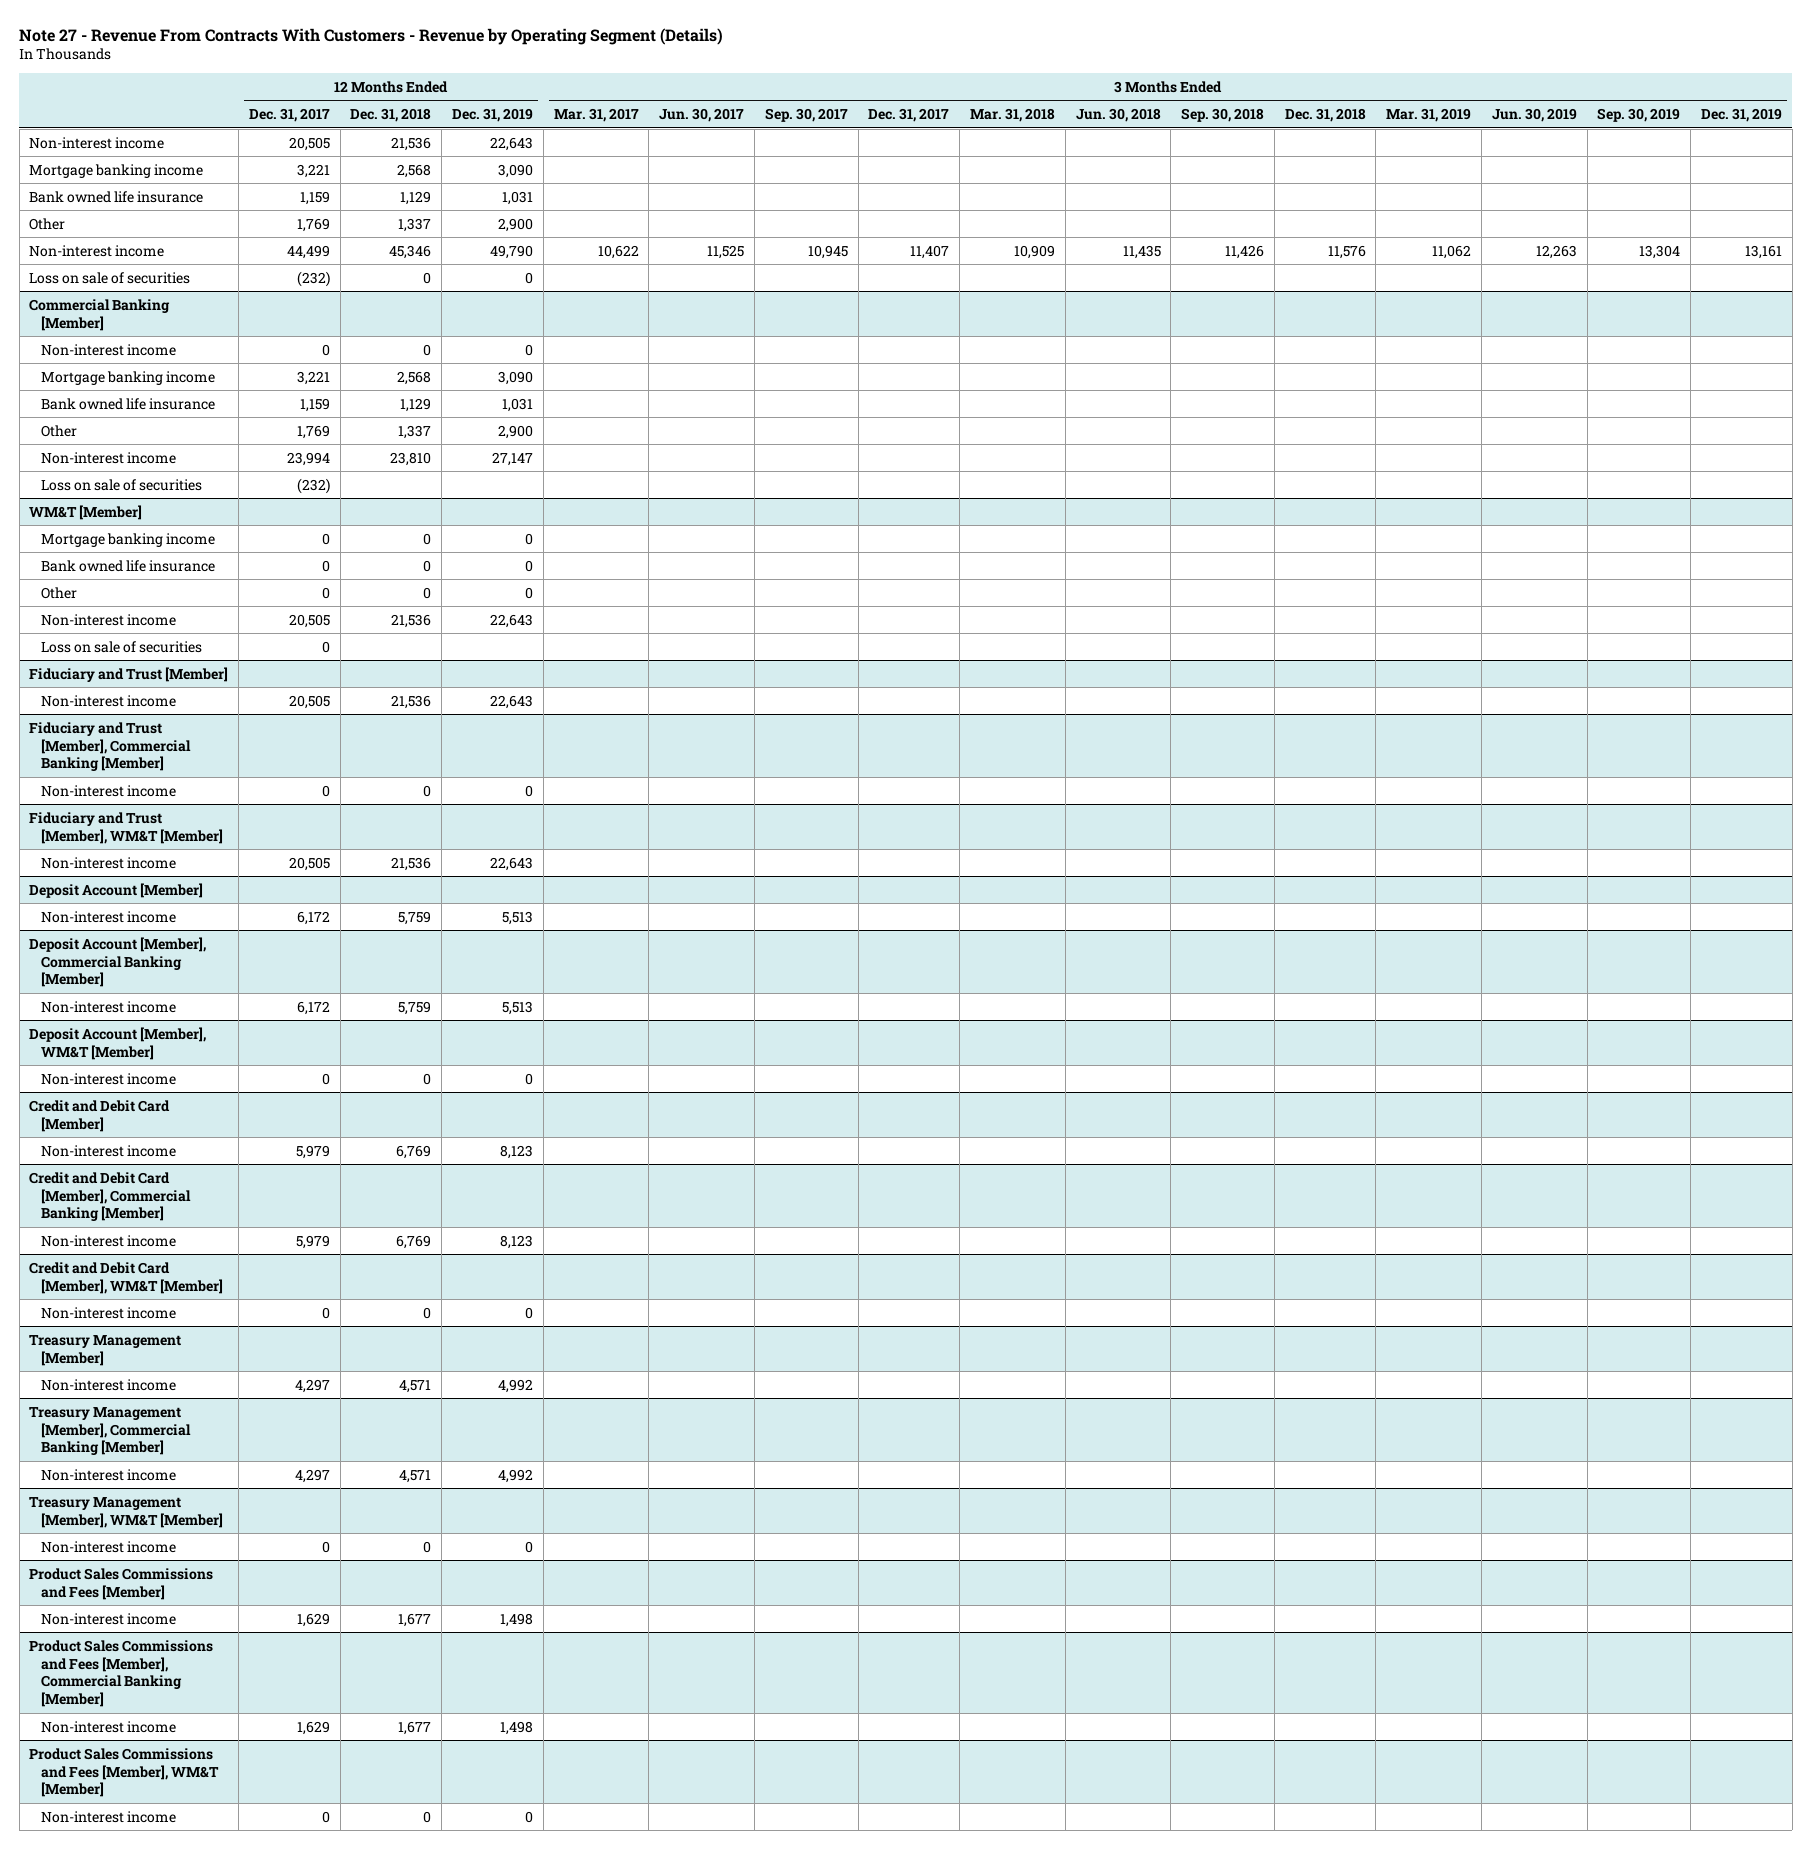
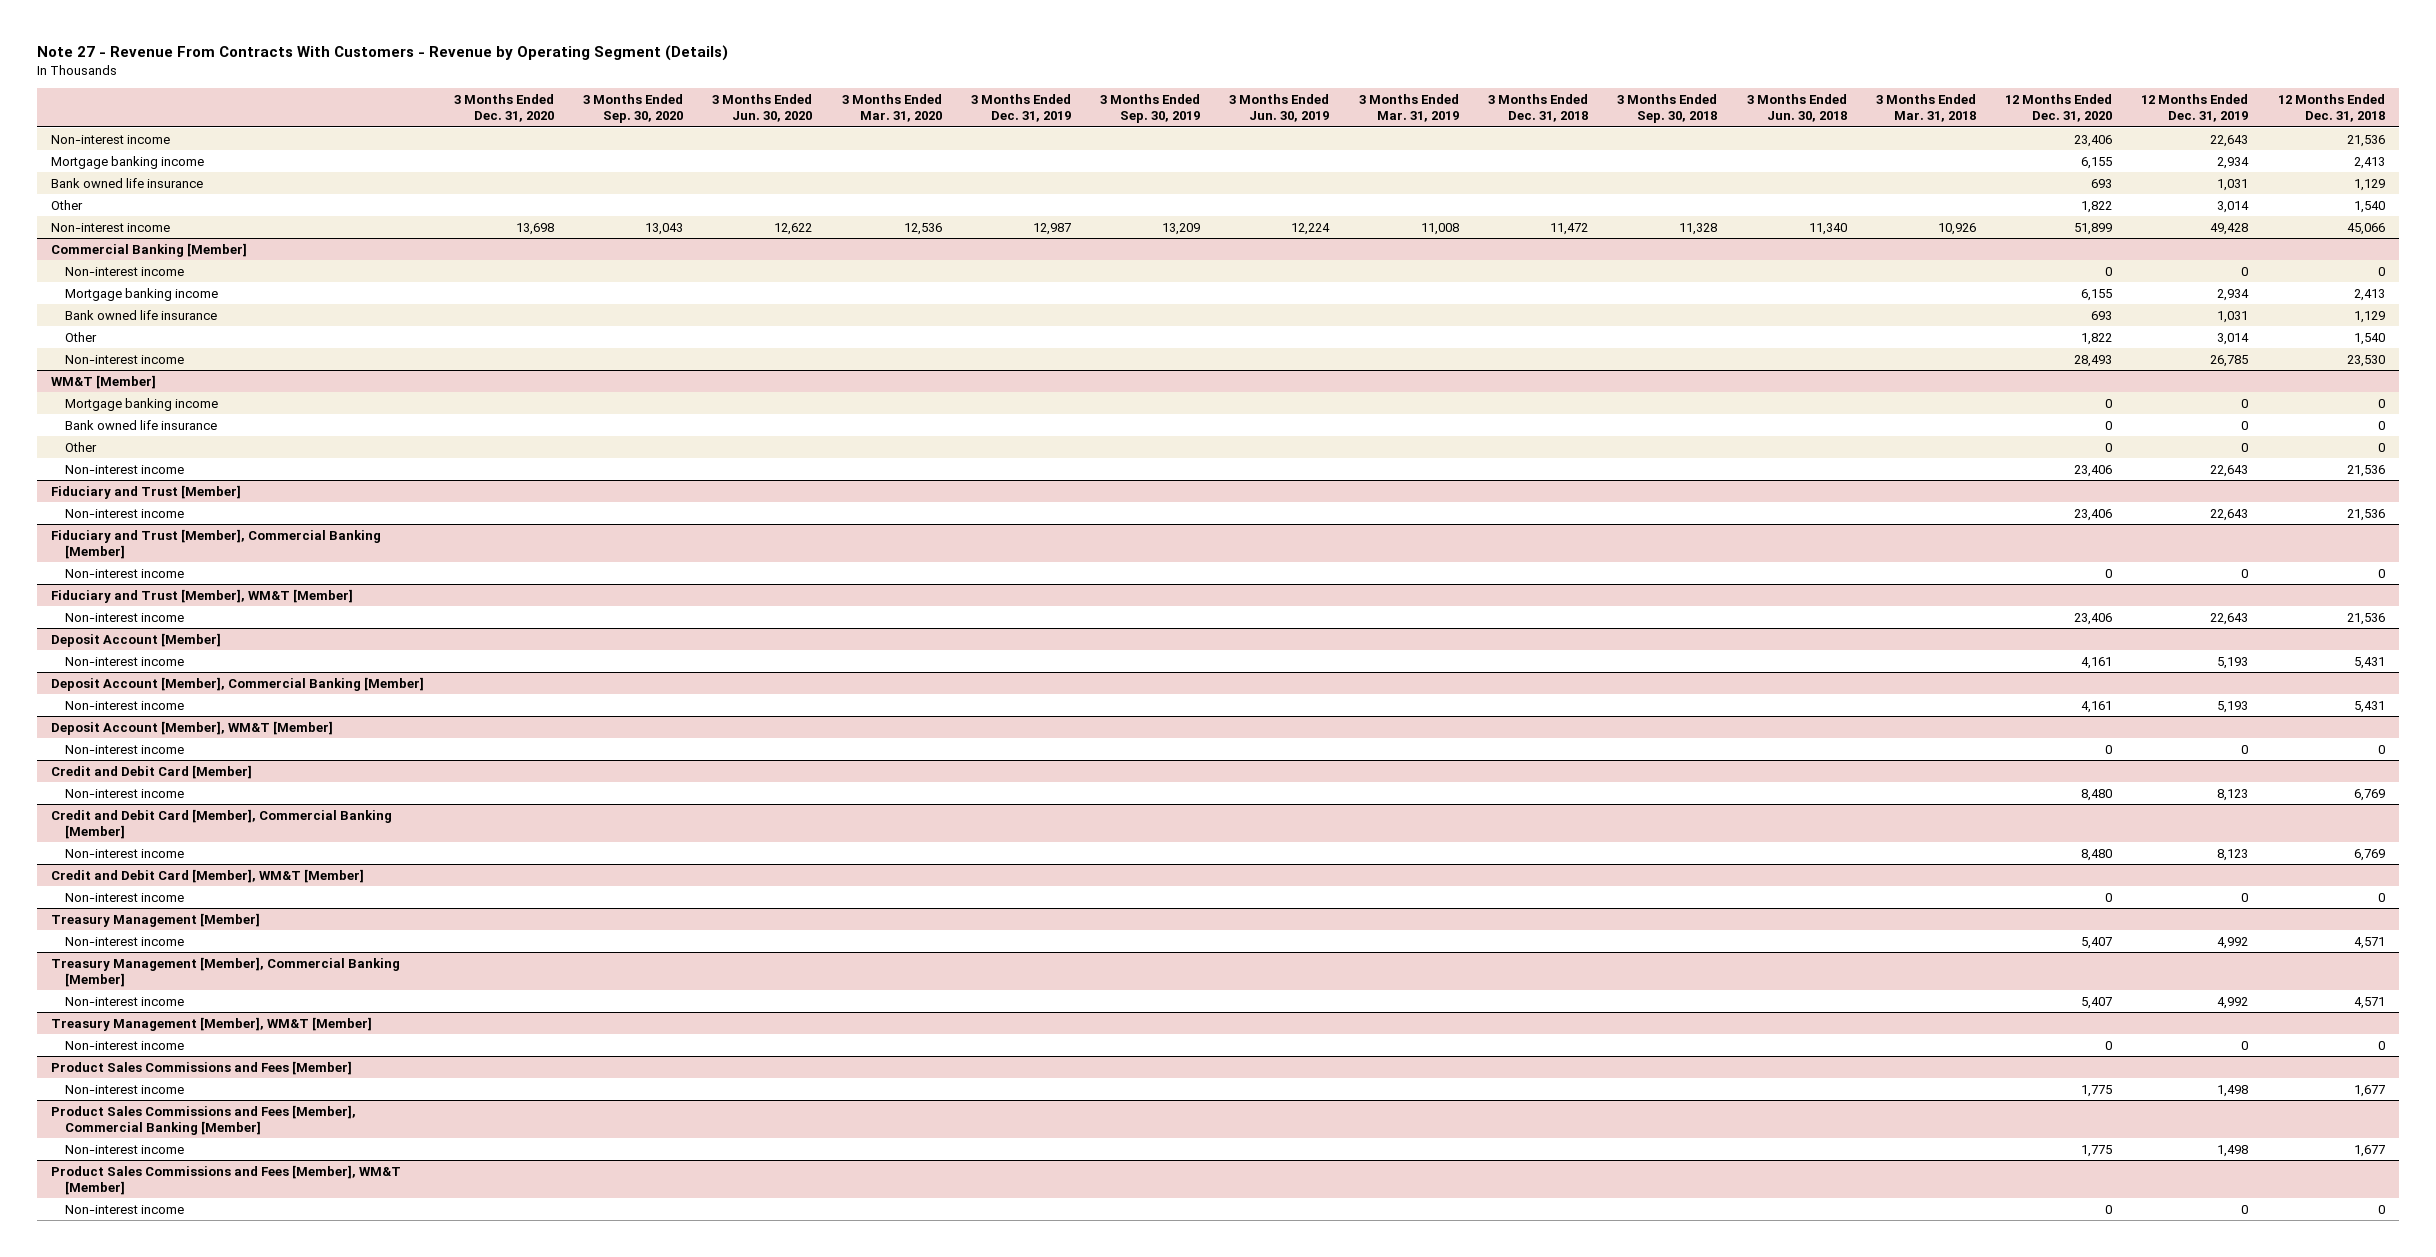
[248,108,330,123] Dec. 31, 2017 -> none
[553,108,639,123] Mar. 31, 2017 -> none
[659,108,745,123] Jun. 30, 2017 -> none
[764,108,848,123] Sep. 30, 2017 -> none
[868,108,950,123] Dec. 31, 2017 -> none
none -> [453,94,554,123] 3 Months Ended Dec. 31, 2020
none -> [583,94,684,124] 3 Months Ended Sep. 30, 2020
none -> [712,94,813,123] 3 Months Ended Jun. 30, 2020
none -> [841,94,942,123] 3 Months Ended Mar. 31, 2020
none -> [2005,94,2113,123] 12 Months Ended Dec. 31, 2020
[397,163,432,178] 2,568 -> [2353,156,2385,169] 2,413
[498,163,534,178] 3,090 -> [2217,156,2250,169] 2,934
[29,271,191,284] Loss on sale of securities -> none
[398,217,432,232] 1,337 -> [2353,200,2385,213] 1,540
[498,217,534,232] 2,900 -> [2217,200,2250,213] 3,014
[389,244,432,259] 45,346 -> [2346,222,2385,235] 45,066
[490,244,534,259] 49,790 -> [2210,222,2249,235] 49,428
[1013,244,1055,259] 10,909 -> [1937,222,1976,235] 10,926
[1122,244,1161,259] 11,435 -> [1808,222,1847,235] 11,340
[1225,244,1265,259] 11,426 -> [1679,222,1718,235] 11,328
[1327,244,1366,259] 11,576 -> [1549,222,1588,235] 11,472
[1432,244,1472,259] 11,062 -> [1420,222,1459,235] 11,008
[1535,244,1577,259] 12,263 -> [1291,222,1331,235] 12,224
[1639,244,1681,259] 13,304 -> [1162,222,1201,235] 13,209
[1744,244,1782,259] 13,161 -> [1032,222,1071,235] 12,987
[397,370,432,385] 2,568 -> [2353,288,2385,301] 2,413
[498,370,534,385] 3,090 -> [2217,288,2250,301] 2,934
[40,478,202,491] Loss on sale of securities -> none
[398,424,432,439] 1,337 -> [2353,332,2385,345] 1,540
[498,424,534,439] 2,900 -> [2217,332,2250,345] 3,014
[390,451,432,466] 23,810 -> [2346,354,2385,367] 23,530
[492,451,534,466] 27,147 -> [2210,354,2249,367] 26,785
[40,640,202,653] Loss on sale of securities -> none
[398,910,432,925] 5,759 -> [2353,656,2385,669] 5,431
[502,910,534,925] 5,513 -> [2217,656,2249,669] 5,193
[398,1000,432,1015] 5,759 -> [2353,700,2385,713] 5,431
[502,1000,534,1015] 5,513 -> [2217,700,2249,713] 5,193

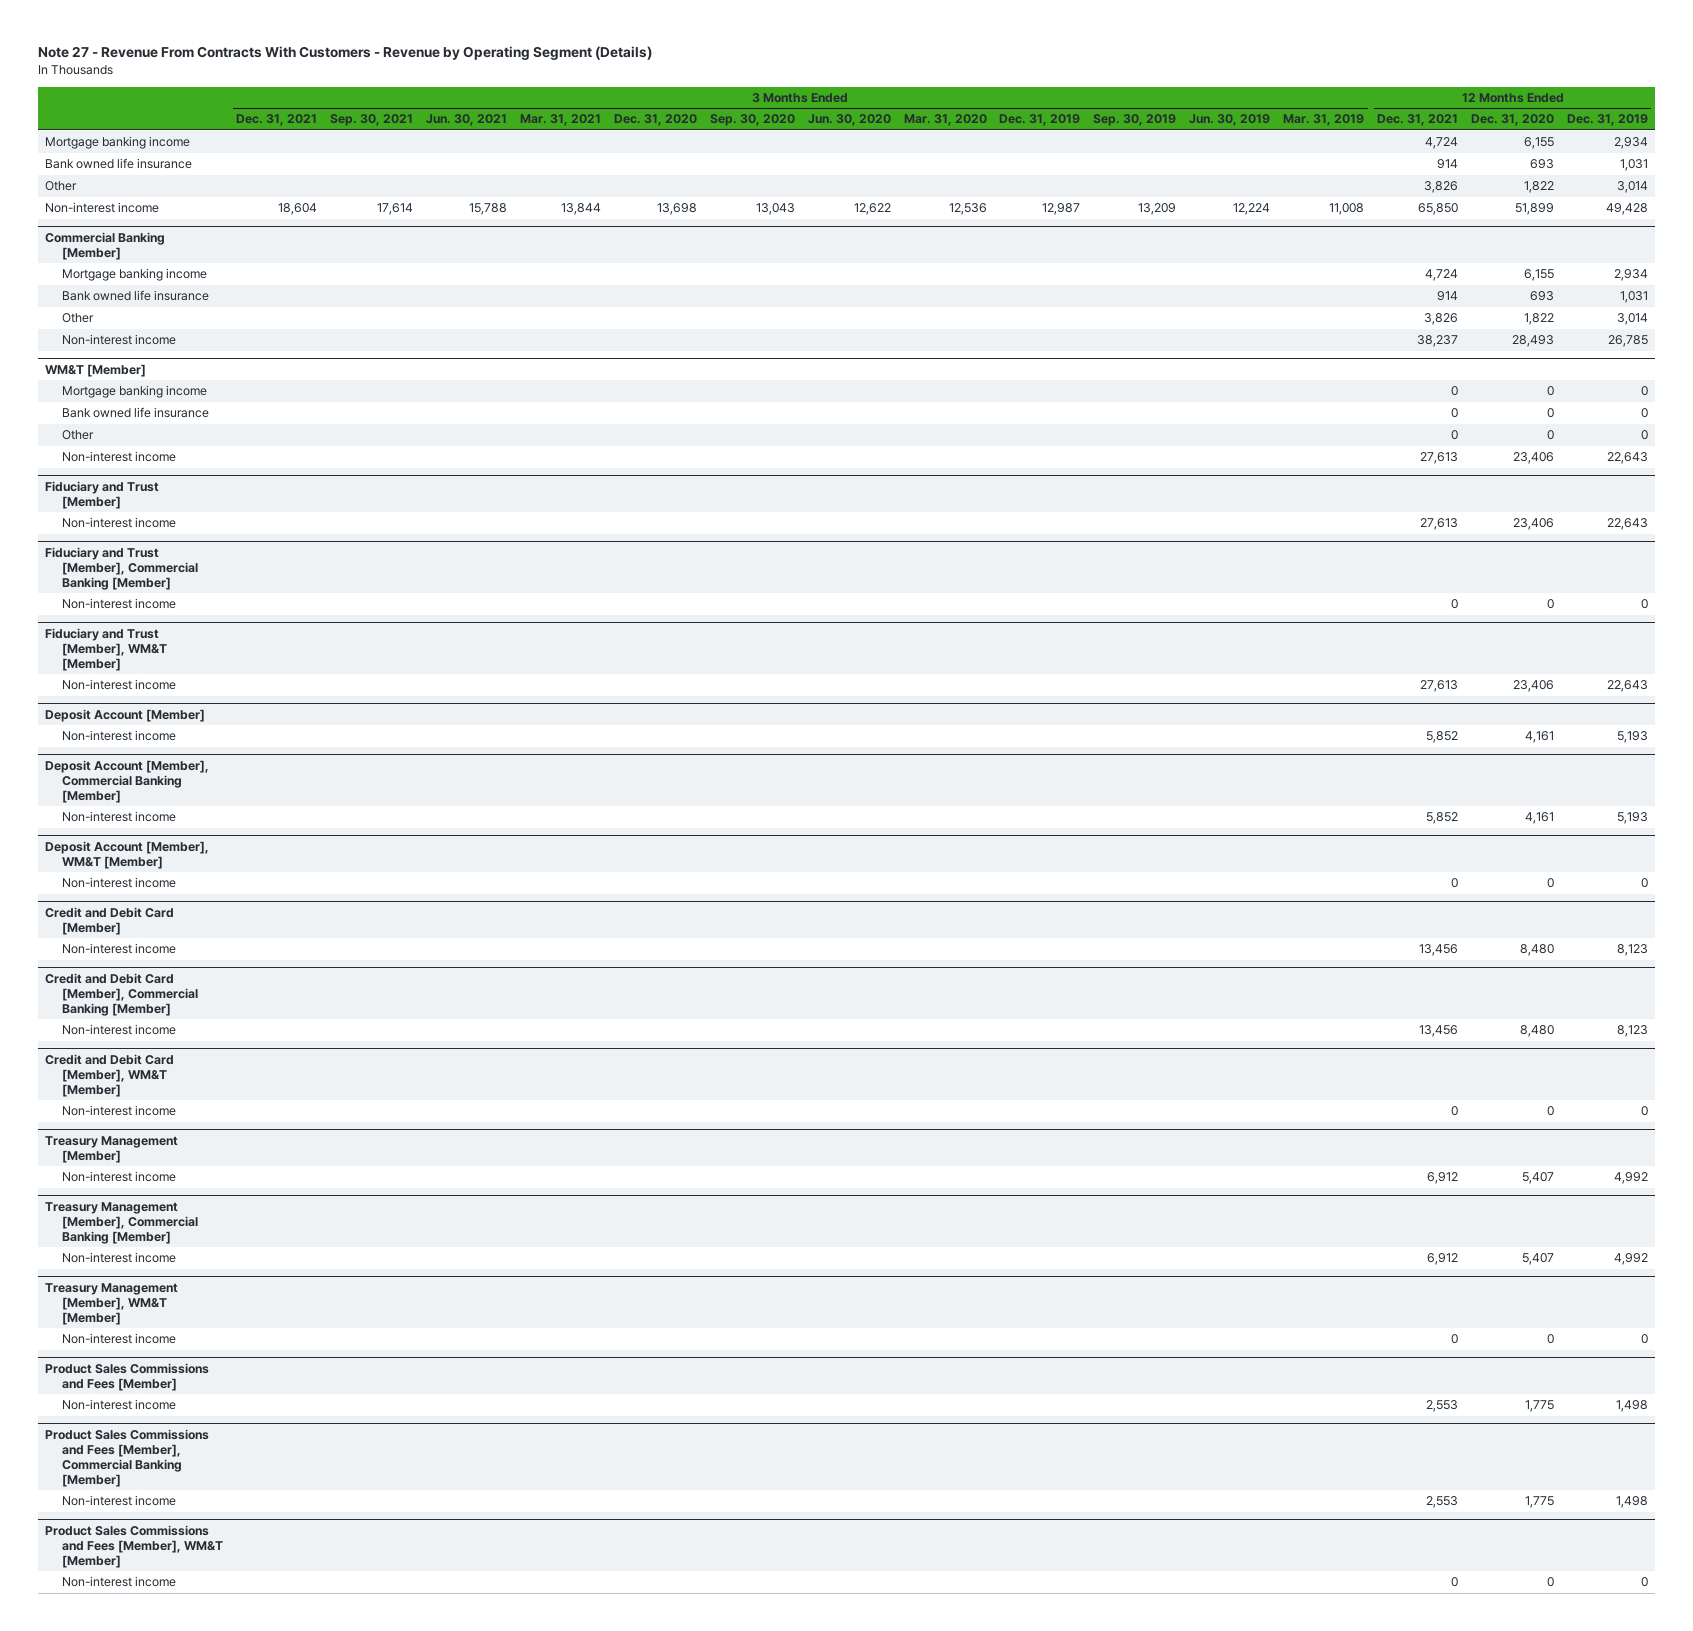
[1487,94,1588,123] 3 Months Ended Dec. 31, 2018 -> none
[1617,94,1718,124] 3 Months Ended Sep. 30, 2018 -> none
[1746,94,1847,123] 3 Months Ended Jun. 30, 2018 -> none
[1875,94,1976,123] 3 Months Ended Mar. 31, 2018 -> none
[2277,94,2385,123] 12 Months Ended Dec. 31, 2018 -> none
none -> [236,114,318,127] Dec. 31, 2021
none -> [329,114,413,127] Sep. 30, 2021
none -> [425,114,507,127] Jun. 30, 2021
none -> [519,114,601,127] Mar. 31, 2021
none -> [1377,114,1459,127] Dec. 31, 2021
[51,134,171,144] Non-interest income -> none
[65,266,185,276] Non-interest income -> none

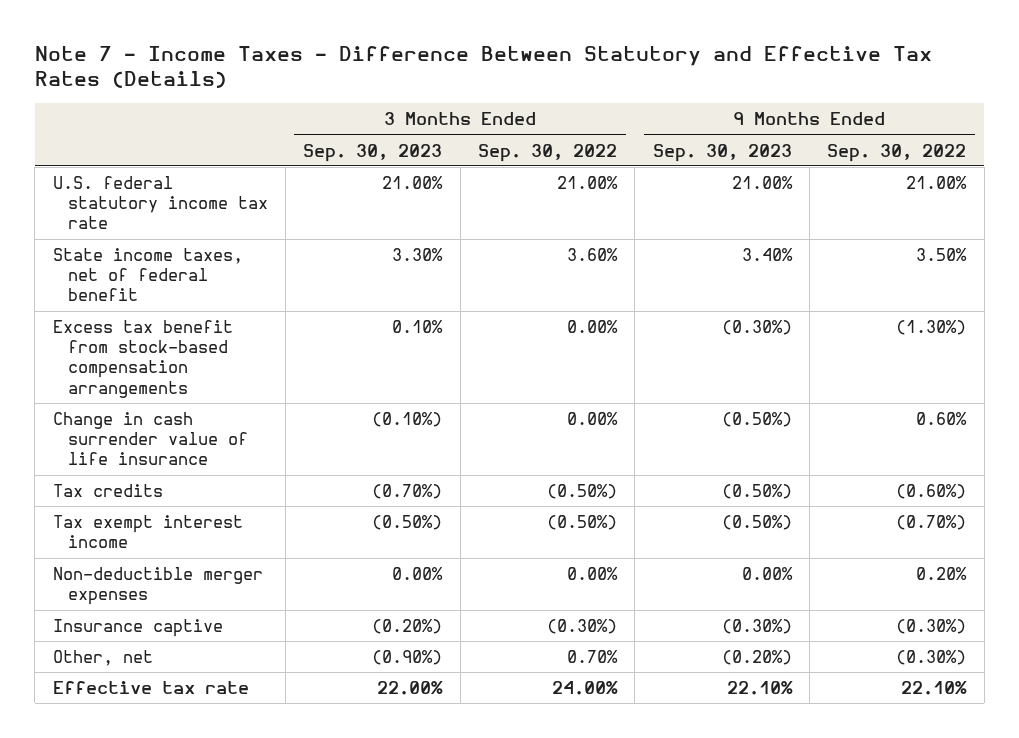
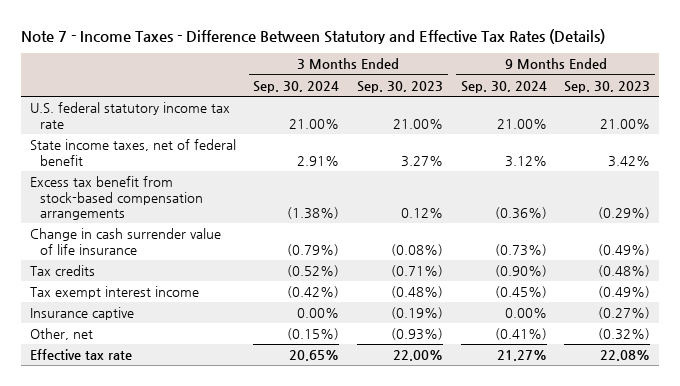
[477,143,617,162] Sep. 30, 2022 -> none
[827,143,967,162] Sep. 30, 2022 -> none
none -> [253,80,340,93] Sep. 30, 2024
none -> [460,80,547,93] Sep. 30, 2024
[52,567,263,606] Non-deductible merger expenses -> none
[392,248,444,262] 3.30% -> [401,155,444,167] 3.27%
[741,248,793,262] 3.40% -> [608,155,651,167] 3.42%
[392,320,444,334] 0.10% -> [401,208,444,219] 0.12%
[721,320,792,336] (0.30%) -> [598,207,651,220] (0.29%)
[372,412,443,428] (0.10%) -> [391,243,444,256] (0.08%)
[721,412,792,428] (0.50%) -> [598,243,651,256] (0.49%)
[372,484,443,500] (0.70%) -> [391,265,444,278] (0.71%)
[721,484,792,500] (0.50%) -> [598,265,651,278] (0.48%)
[372,515,443,531] (0.50%) -> [391,286,444,299] (0.48%)
[721,515,792,531] (0.50%) -> [598,286,651,299] (0.49%)
[372,619,443,635] (0.20%) -> [391,307,444,320] (0.19%)
[721,619,792,635] (0.30%) -> [598,307,651,320] (0.27%)
[372,650,443,666] (0.90%) -> [391,328,444,341] (0.93%)
[721,650,792,666] (0.20%) -> [598,328,651,341] (0.32%)
[726,681,793,696] 22.10% -> [600,350,651,362] 22.08%

